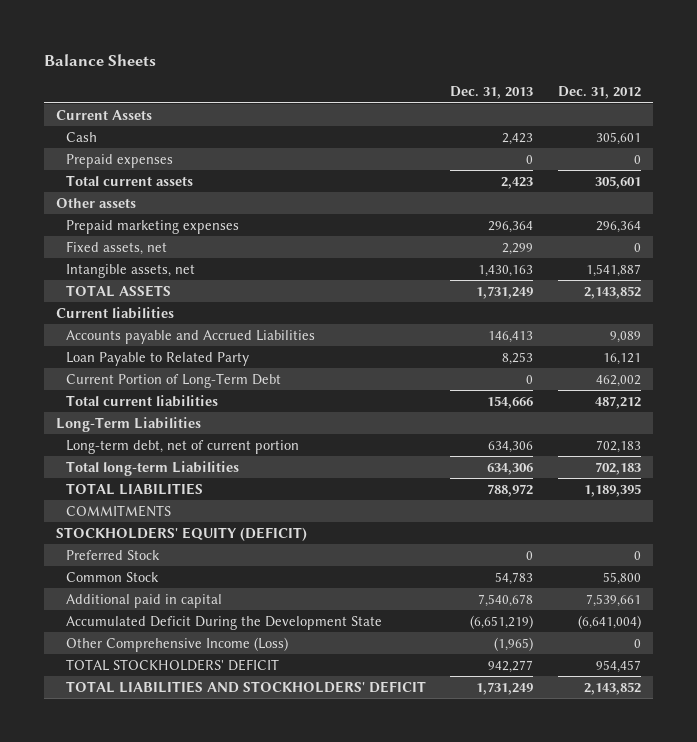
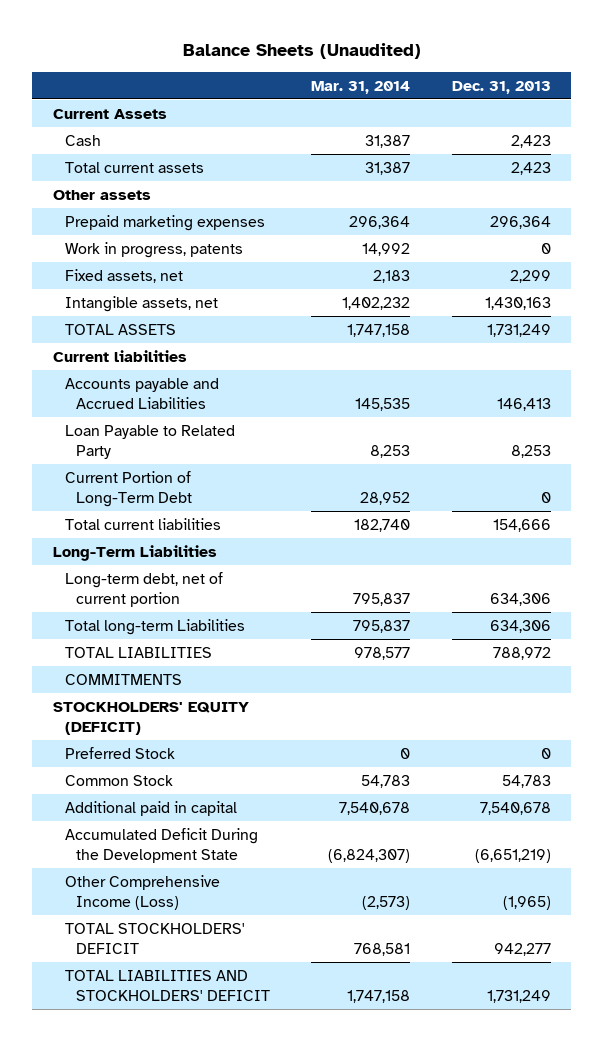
[43,54,156,67] Balance Sheets -> [182,43,421,60] Balance Sheets (Unaudited)
[557,86,641,100] Dec. 31, 2012 -> none
none -> [311,80,411,94] Mar. 31, 2014
[65,153,173,168] Prepaid expenses -> none
none -> [64,241,243,258] Work in progress, patents

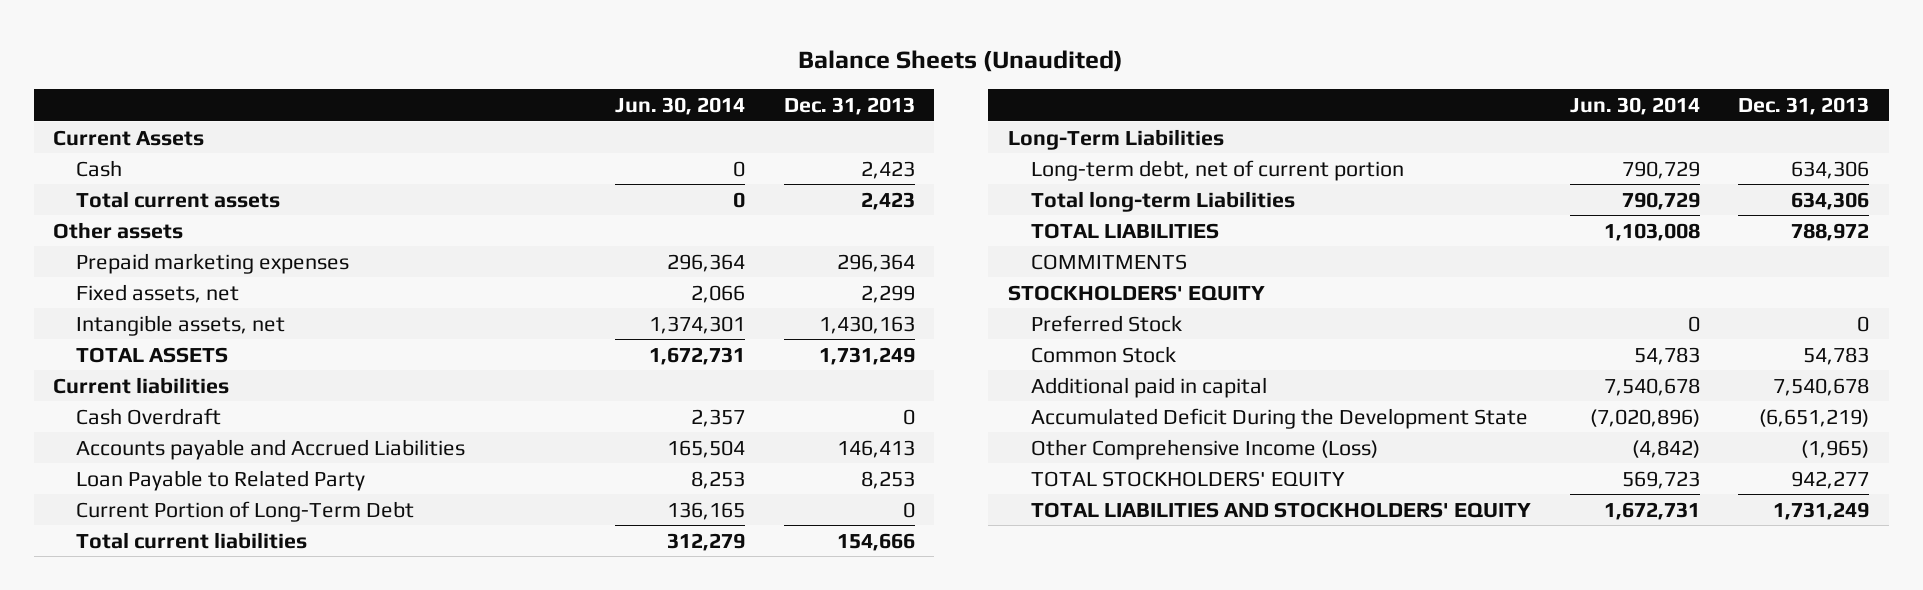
[311,80,411,94] Mar. 31, 2014 -> none
none -> [615,97,746,116] Jun. 30, 2014
[64,241,243,258] Work in progress, patents -> none
none -> [76,407,222,425] Cash Overdraft
[52,701,249,735] STOCKHOLDERS' EQUITY (DEFICIT) -> [1007,284,1265,301] STOCKHOLDERS' EQUITY
[64,922,245,954] TOTAL STOCKHOLDERS' DEFICIT -> [1030,470,1345,487] TOTAL STOCKHOLDERS' EQUITY
[64,969,271,1001] TOTAL LIABILITIES AND STOCKHOLDERS' DEFICIT -> [1030,501,1531,518] TOTAL LIABILITIES AND STOCKHOLDERS' EQUITY

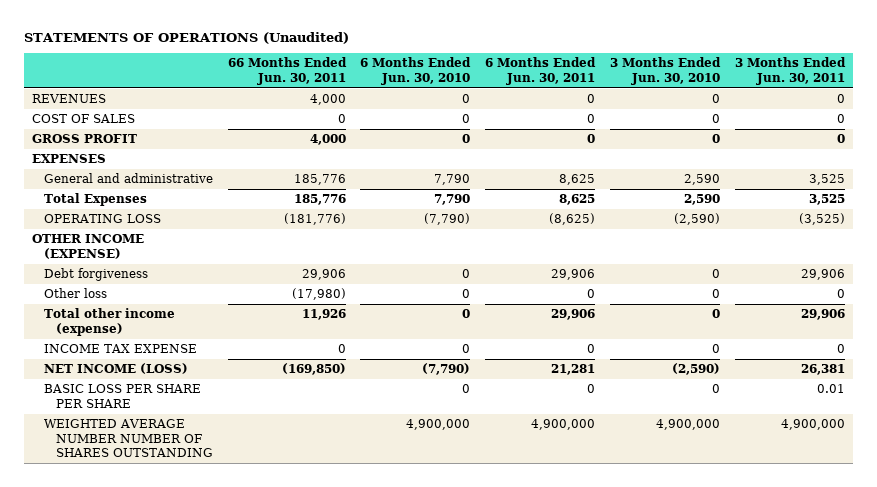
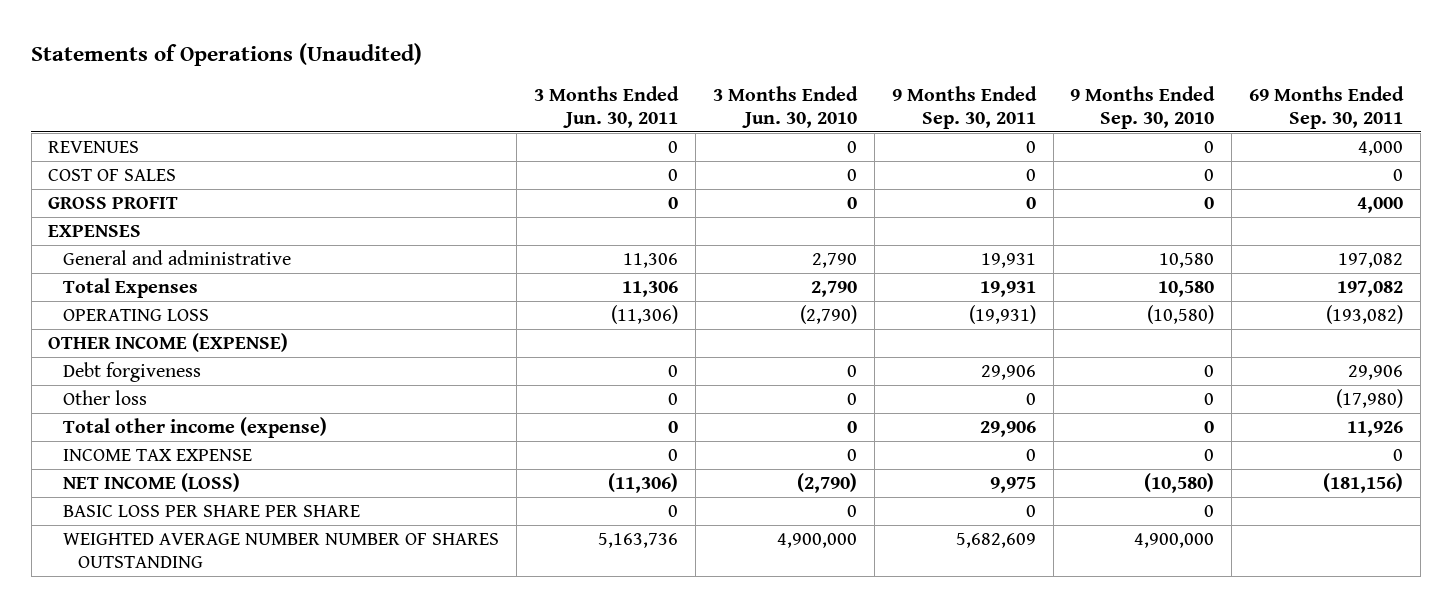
[24,31,350,44] STATEMENTS OF OPERATIONS (Unaudited) -> [31,43,423,67] Statements of Operations (Unaudited)
[227,57,347,86] 66 Months Ended Jun. 30, 2011 -> none
[360,57,472,86] 6 Months Ended Jun. 30, 2010 -> none
[485,57,597,86] 6 Months Ended Jun. 30, 2011 -> none
none -> [891,85,1037,129] 9 Months Ended Sep. 30, 2011
none -> [1070,85,1216,129] 9 Months Ended Sep. 30, 2010
none -> [1249,85,1405,129] 69 Months Ended Sep. 30, 2011
[684,174,721,186] 2,590 -> [811,252,857,268] 2,790
[809,174,846,186] 3,525 -> [623,252,679,268] 11,306
[684,194,721,206] 2,590 -> [810,280,857,297] 2,790
[809,194,846,206] 3,525 -> [622,280,679,297] 11,306
[674,213,721,226] (2,590) -> [799,304,857,324] (2,790)
[799,213,846,226] (3,525) -> [611,304,679,324] (11,306)
[801,269,846,281] 29,906 -> [668,364,679,377] 0
[801,309,846,321] 29,906 -> [668,420,679,433] 0
[672,363,721,376] (2,590) -> [796,472,857,493] (2,790)
[801,364,846,376] 26,381 -> [608,472,679,493] (11,306)
[817,384,846,394] 0.01 -> [668,504,679,517] 0
[781,419,846,431] 4,900,000 -> [598,532,679,548] 5,163,736

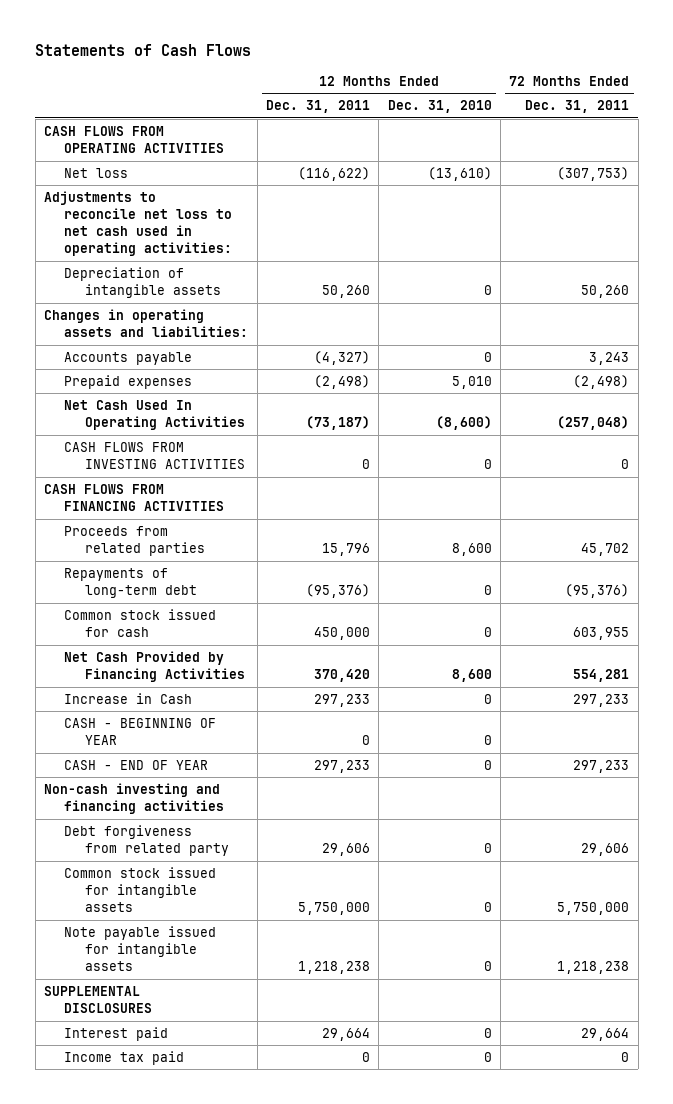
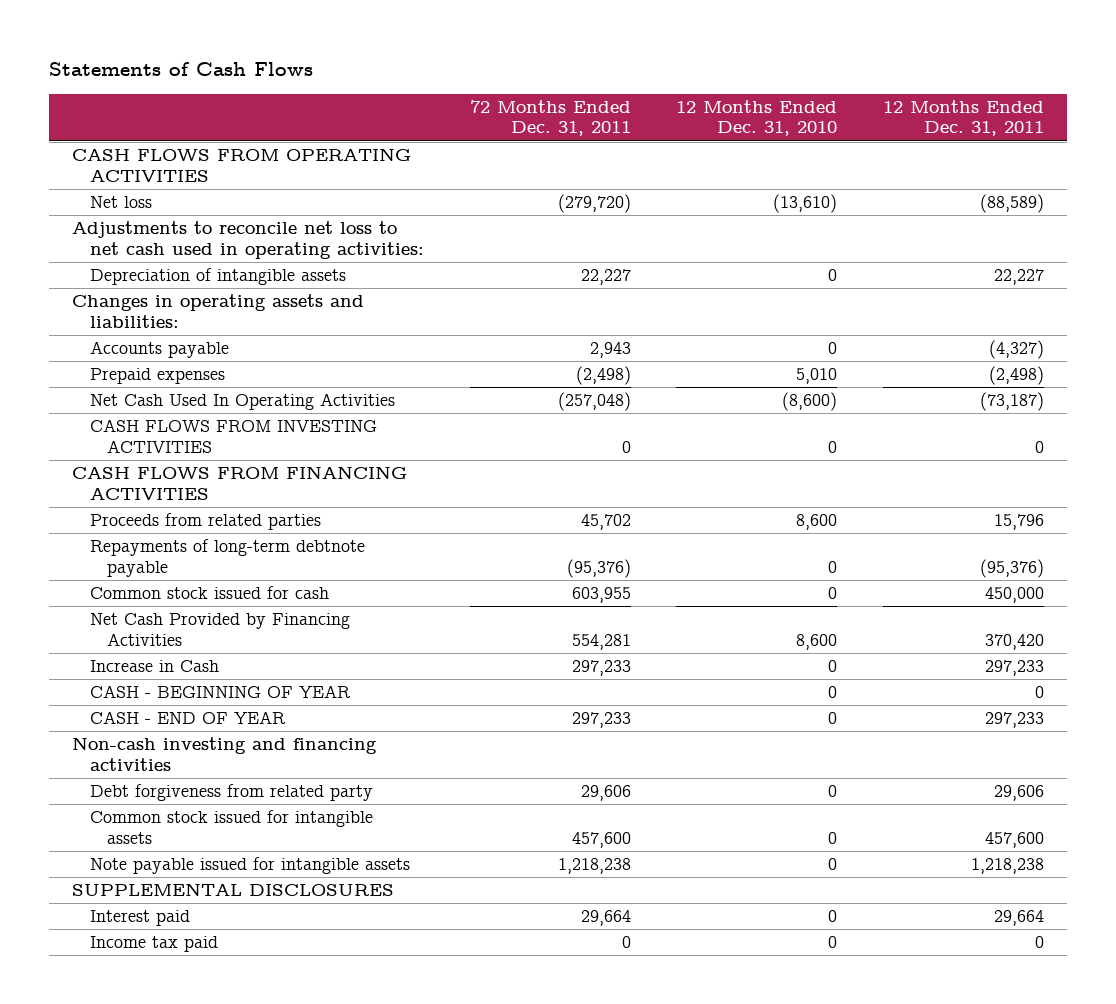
[298,167,371,182] (116,622) -> [980,194,1045,214] (88,589)
[557,167,630,182] (307,753) -> [557,194,631,214] (279,720)
[322,285,371,299] 50,260 -> [994,269,1045,286] 22,227
[581,285,630,299] 50,260 -> [580,269,631,286] 22,227
[589,352,630,366] 3,243 -> [589,342,631,359] 2,943
[64,568,197,599] Repayments of long-term debt -> [89,539,365,577] Repayments of long-term debtnote payable
[298,902,371,916] 5,750,000 -> [985,831,1045,848] 457,600
[557,902,630,916] 5,750,000 -> [571,831,631,848] 457,600

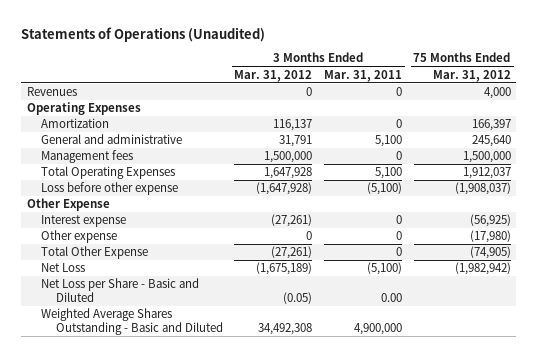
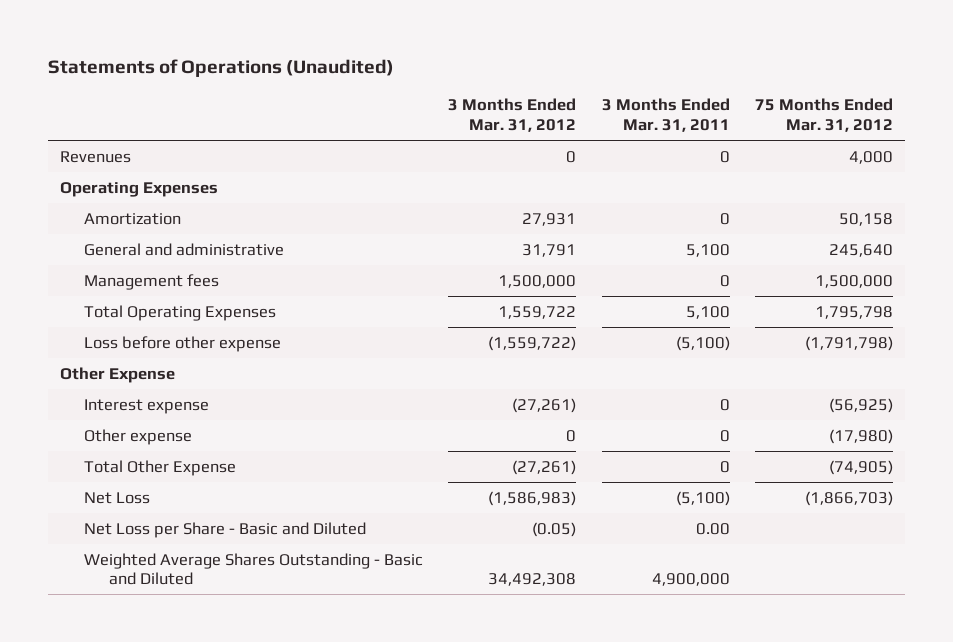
[273,119,313,132] 116,137 -> [522,212,577,226] 27,931
[471,119,511,132] 166,397 -> [838,212,893,226] 50,158
[264,167,313,180] 1,647,928 -> [498,305,577,319] 1,559,722
[462,167,511,180] 1,912,037 -> [814,305,893,319] 1,795,798
[256,182,313,196] (1,647,928) -> [488,335,577,351] (1,559,722)
[454,182,511,196] (1,908,037) -> [804,335,893,351] (1,791,798)
[256,262,313,276] (1,675,189) -> [488,490,577,506] (1,586,983)
[454,262,511,276] (1,982,942) -> [804,490,893,506] (1,866,703)

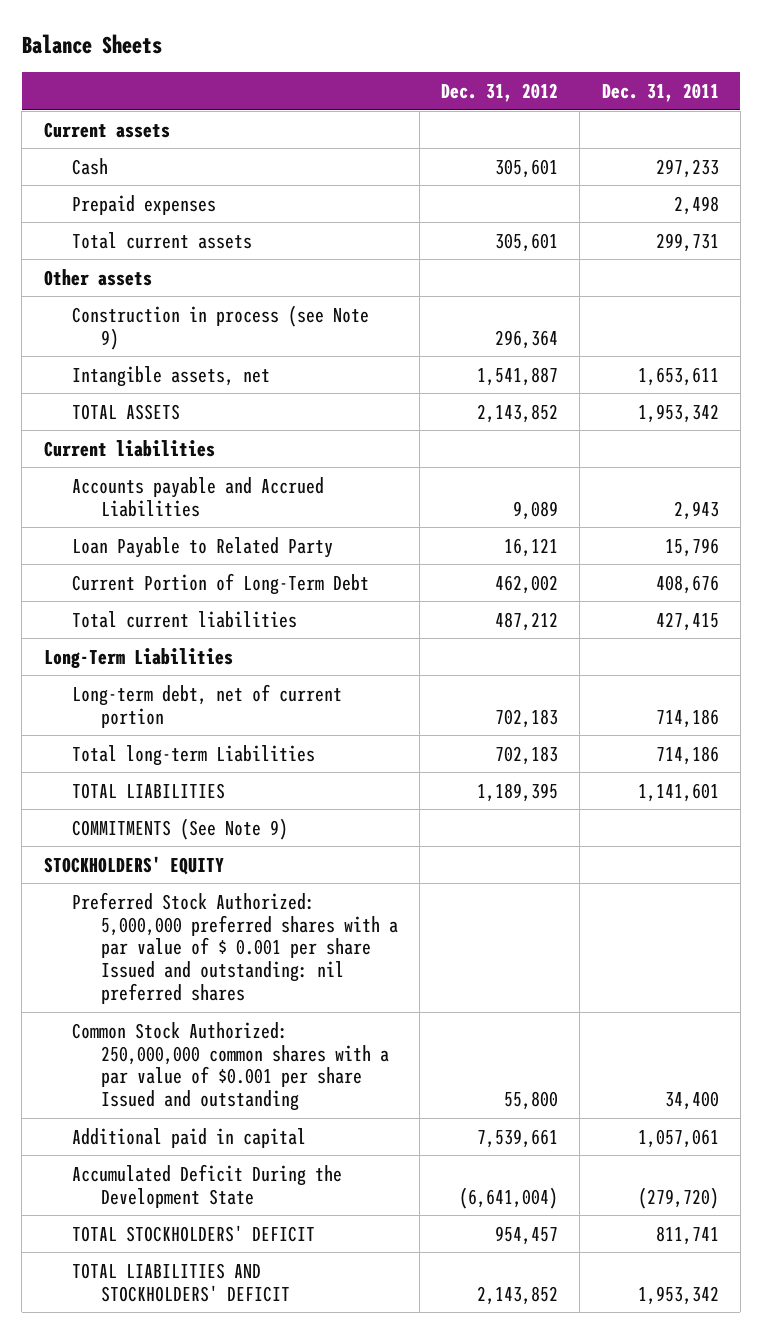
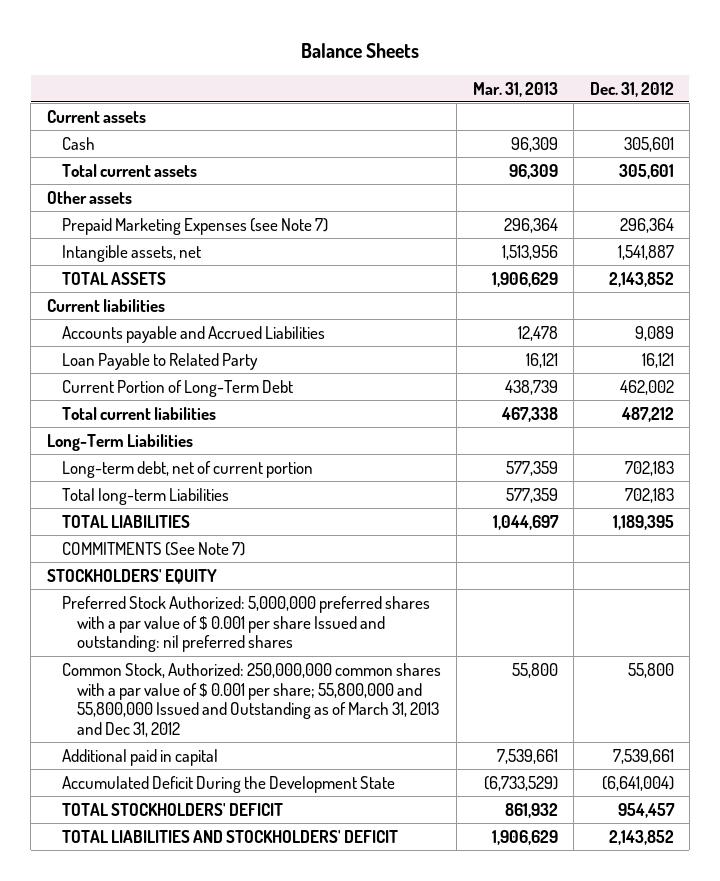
[601,82,719,102] Dec. 31, 2011 -> none
none -> [472,81,558,97] Mar. 31, 2013
[72,194,217,215] Prepaid expenses -> none
[72,304,370,350] Construction in process (see Note 9) -> [62,217,329,235] Prepaid Marketing Expenses (see Note 7)
[72,817,289,840] COMMITMENTS (See Note 9) -> [62,541,246,556] COMMITMENTS (See Note 7)
[72,1021,389,1112] Common Stock Authorized: 250,000,000 common shares with a par value of $0.001 per share Issued and outstanding -> [62,662,442,738] Common Stock, Authorized: 250,000,000 common shares with a par value of $ 0.001 per share; 55,800,000 and 55,800,000 Issued and Outstanding as of March 31, 2013 and Dec 31, 2012

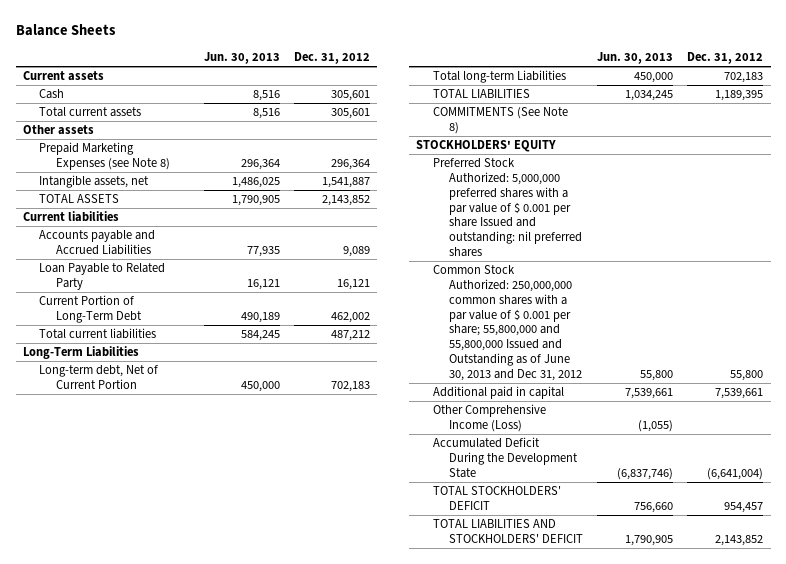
[472,81,558,97] Mar. 31, 2013 -> none
none -> [204,52,281,65] Jun. 30, 2013
[62,217,329,235] Prepaid Marketing Expenses (see Note 7) -> [39,142,170,171] Prepaid Marketing Expenses (see Note 8)
[62,460,314,478] Long-term debt, net of current portion -> [39,365,159,390] Long-term debt, Net of Current Portion
[62,541,246,556] COMMITMENTS (See Note 7) -> [432,107,568,135] COMMITMENTS (See Note 8)
[62,662,442,738] Common Stock, Authorized: 250,000,000 common shares with a par value of $ 0.001 per share; 55,800,000 and 55,800,000 Issued and Outstanding as of March 31, 2013 and Dec 31, 2012 -> [432,265,583,381] Common Stock Authorized: 250,000,000 common shares with a par value of $ 0.001 per share; 55,800,000 and 55,800,000 Issued and Outstanding as of June 30, 2013 and Dec 31, 2012
none -> [432,404,546,433] Other Comprehensive Income (Loss)

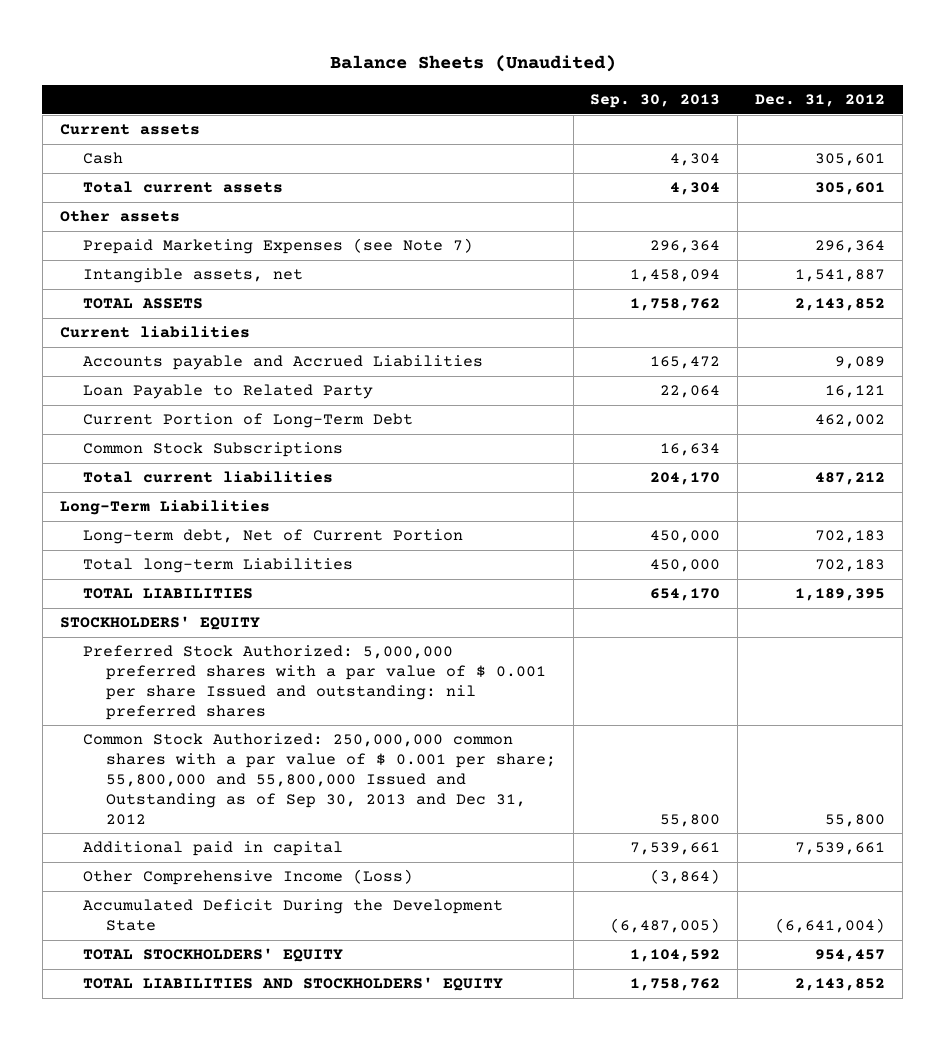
[15,24,116,37] Balance Sheets -> [329,55,616,73] Balance Sheets (Unaudited)
[204,52,281,65] Jun. 30, 2013 -> none
none -> [590,94,721,109] Sep. 30, 2013
[39,142,170,171] Prepaid Marketing Expenses (see Note 8) -> [82,238,473,255] Prepaid Marketing Expenses (see Note 7)
none -> [82,442,343,458] Common Stock Subscriptions
[432,107,568,135] COMMITMENTS (See Note 8) -> none
[432,265,583,381] Common Stock Authorized: 250,000,000 common shares with a par value of $ 0.001 per share; 55,800,000 and 55,800,000 Issued and Outstanding as of June 30, 2013 and Dec 31, 2012 -> [82,733,556,825] Common Stock Authorized: 250,000,000 common shares with a par value of $ 0.001 per share; 55,800,000 and 55,800,000 Issued and Outstanding as of Sep 30, 2013 and Dec 31, 2012
[432,486,561,511] TOTAL STOCKHOLDERS' DEFICIT -> [82,948,343,963] TOTAL STOCKHOLDERS' EQUITY
[432,519,584,544] TOTAL LIABILITIES AND STOCKHOLDERS' DEFICIT -> [82,977,503,992] TOTAL LIABILITIES AND STOCKHOLDERS' EQUITY

